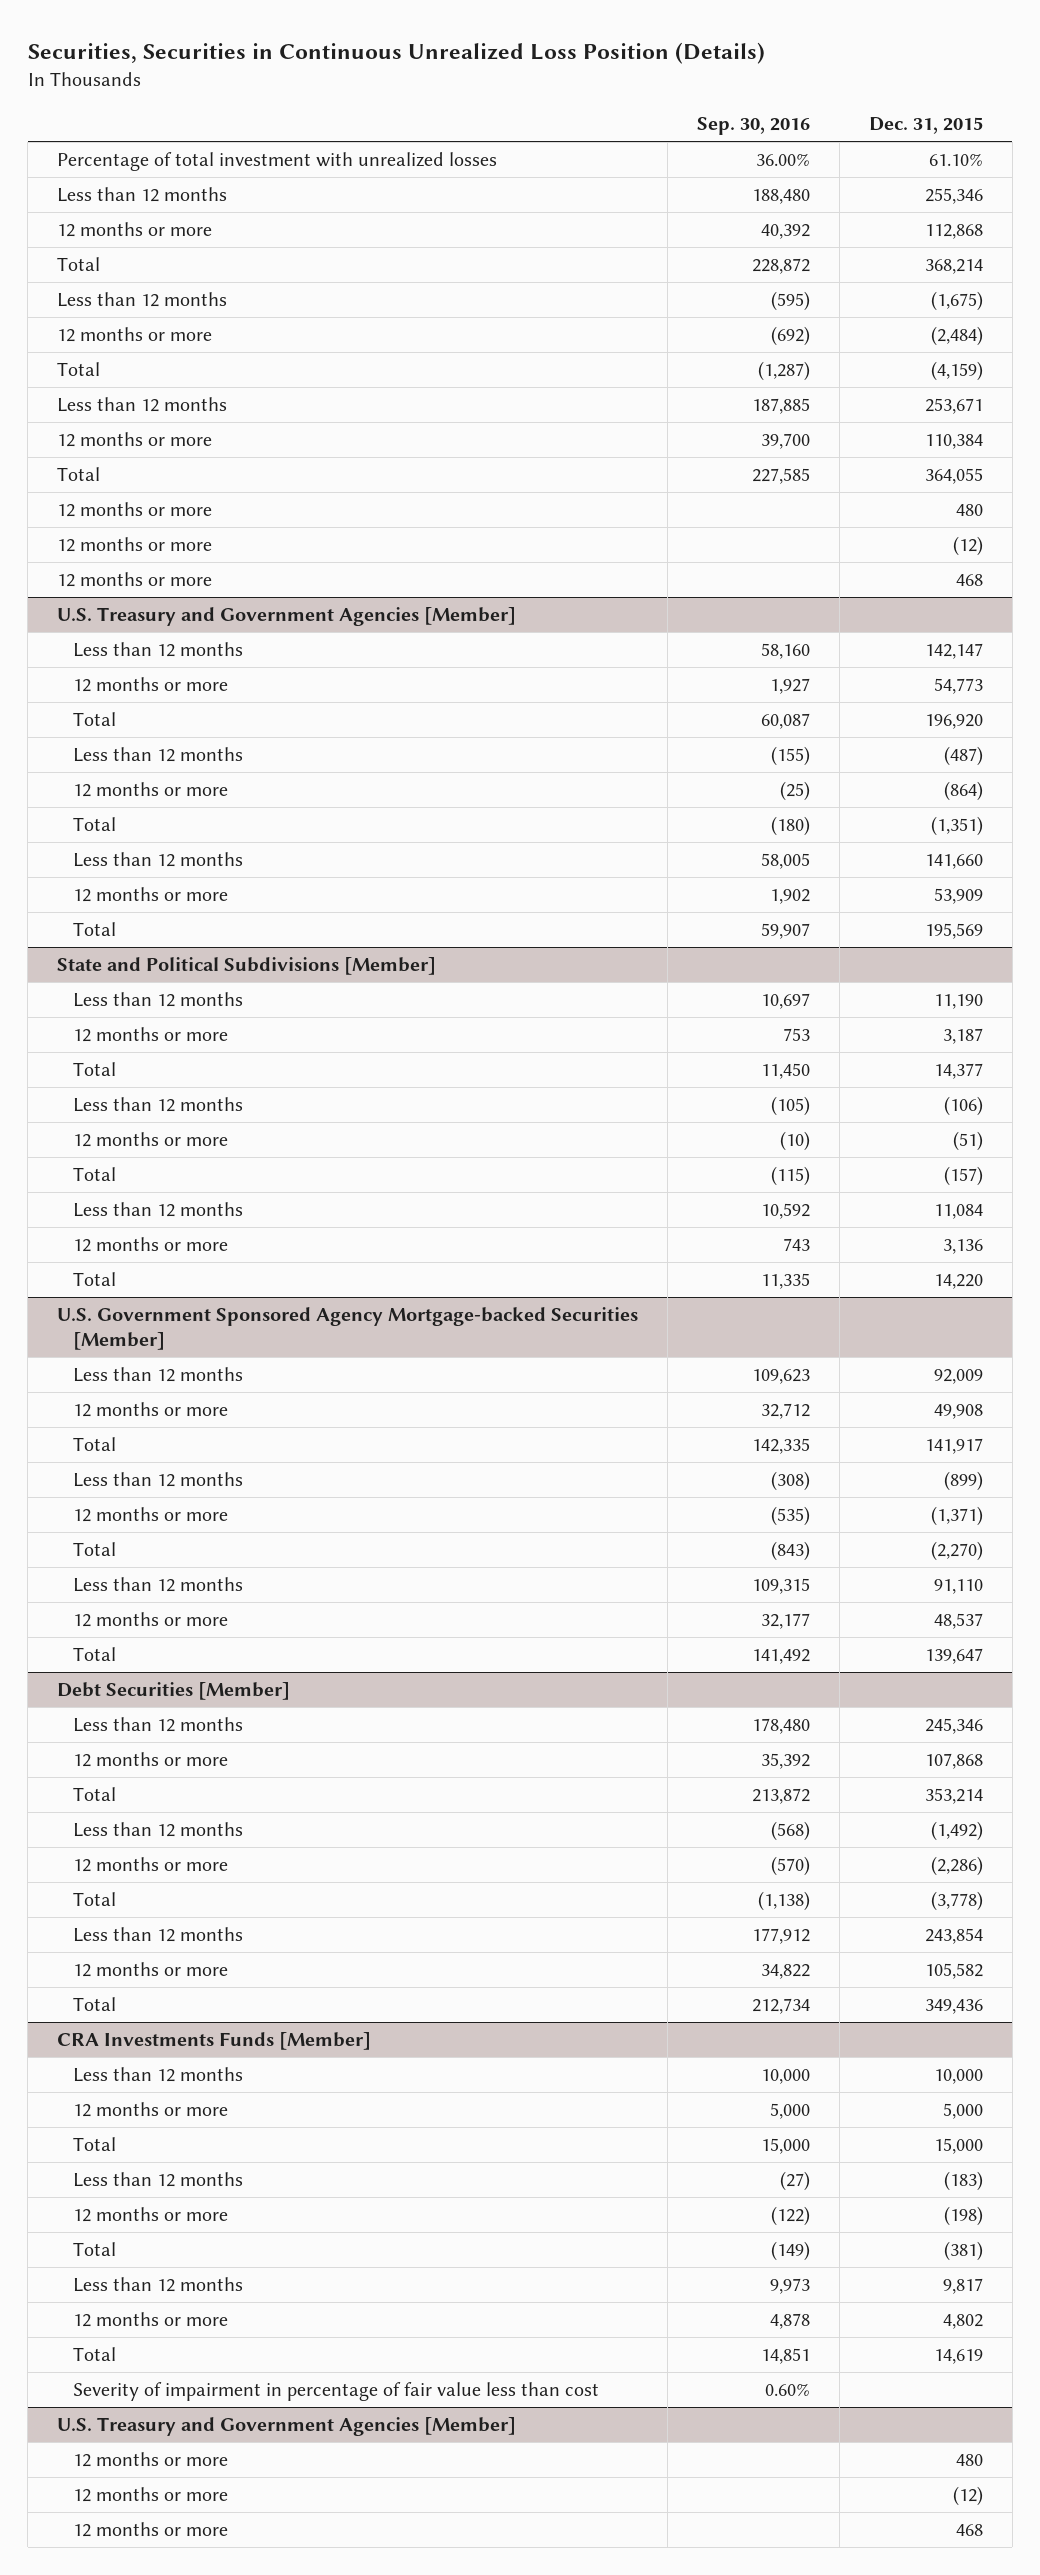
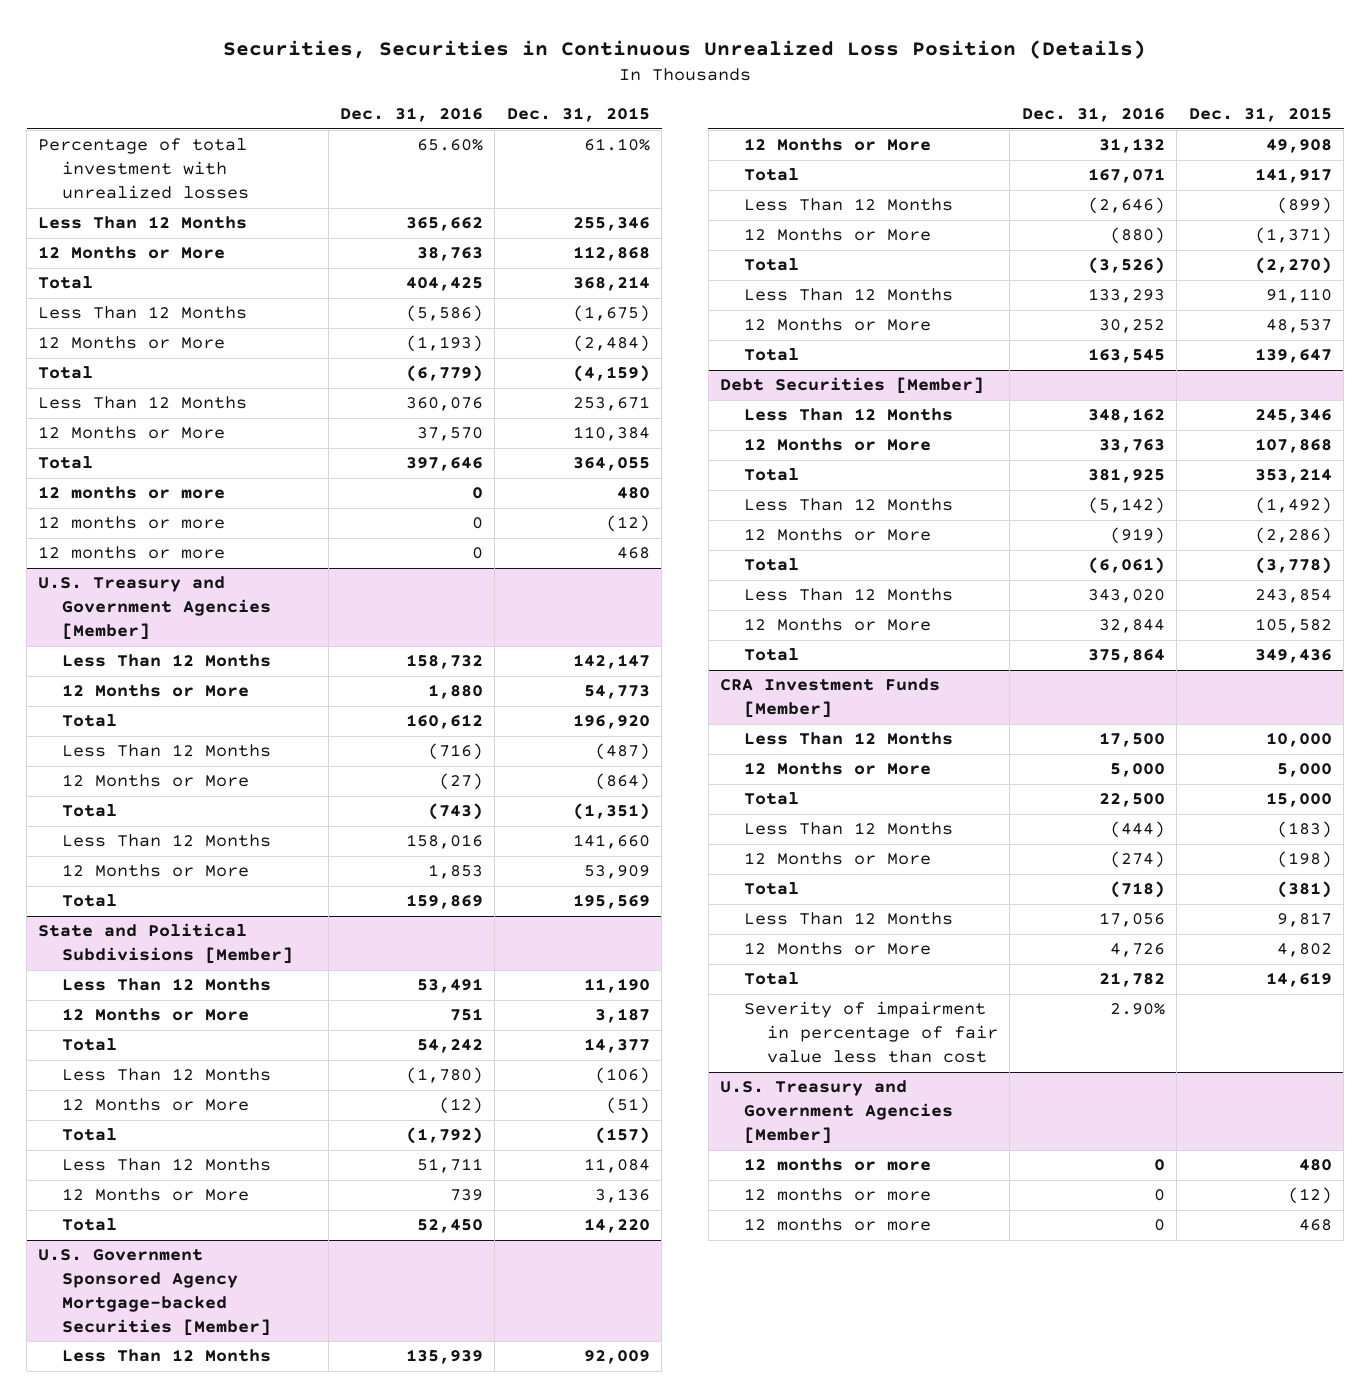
[696,116,810,135] Sep. 30, 2016 -> none
none -> [340,107,484,123] Dec. 31, 2016
[56,187,227,203] Less than 12 months -> [38,216,248,230] Less Than 12 Months
[56,222,212,238] 12 months or more -> [38,246,226,260] 12 Months or More
[56,292,227,308] Less than 12 months -> [38,306,248,320] Less Than 12 Months
[56,327,212,343] 12 months or more -> [38,336,226,350] 12 Months or More
[56,397,227,413] Less than 12 months -> [38,396,248,410] Less Than 12 Months
[56,432,212,448] 12 months or more -> [38,426,226,440] 12 Months or More
[72,642,243,658] Less than 12 months -> [61,654,271,668] Less Than 12 Months
[72,677,228,693] 12 months or more -> [61,684,249,698] 12 Months or More
[72,747,243,763] Less than 12 months -> [61,744,271,758] Less Than 12 Months
[72,782,228,798] 12 months or more -> [61,774,249,788] 12 Months or More
[72,852,243,868] Less than 12 months -> [61,834,271,848] Less Than 12 Months
[72,887,228,903] 12 months or more -> [61,864,249,878] 12 Months or More
[72,992,243,1008] Less than 12 months -> [61,978,271,992] Less Than 12 Months
[72,1027,228,1043] 12 months or more -> [61,1008,249,1022] 12 Months or More
[72,1097,243,1113] Less than 12 months -> [61,1068,271,1082] Less Than 12 Months
[72,1132,228,1148] 12 months or more -> [61,1098,249,1112] 12 Months or More
[72,1202,243,1218] Less than 12 months -> [61,1158,271,1172] Less Than 12 Months
[72,1237,228,1253] 12 months or more -> [61,1188,249,1202] 12 Months or More
[72,1367,243,1383] Less than 12 months -> [61,1349,271,1363] Less Than 12 Months
[72,1402,228,1418] 12 months or more -> [743,138,931,152] 12 Months or More
[72,1472,243,1488] Less than 12 months -> [743,198,953,212] Less Than 12 Months
[72,1507,228,1523] 12 months or more -> [743,228,931,242] 12 Months or More
[72,1577,243,1593] Less than 12 months -> [743,288,953,302] Less Than 12 Months
[72,1612,228,1628] 12 months or more -> [743,318,931,332] 12 Months or More
[72,1717,243,1733] Less than 12 months -> [743,408,953,422] Less Than 12 Months
[72,1752,228,1768] 12 months or more -> [743,438,931,452] 12 Months or More
[72,1822,243,1838] Less than 12 months -> [743,498,953,512] Less Than 12 Months
[72,1857,228,1873] 12 months or more -> [743,528,931,542] 12 Months or More
[72,1927,243,1943] Less than 12 months -> [743,588,953,602] Less Than 12 Months
[72,1962,228,1978] 12 months or more -> [743,618,931,632] 12 Months or More
[56,2032,371,2051] CRA Investments Funds [Member] -> [720,678,941,719] CRA Investment Funds [Member]
[72,2067,243,2083] Less than 12 months -> [743,732,953,746] Less Than 12 Months
[72,2102,228,2118] 12 months or more -> [743,762,931,776] 12 Months or More
[72,2172,243,2188] Less than 12 months -> [743,822,953,836] Less Than 12 Months
[72,2207,228,2223] 12 months or more -> [743,852,931,866] 12 Months or More
[72,2277,243,2293] Less than 12 months -> [743,912,953,926] Less Than 12 Months
[72,2312,228,2328] 12 months or more -> [743,942,931,956] 12 Months or More

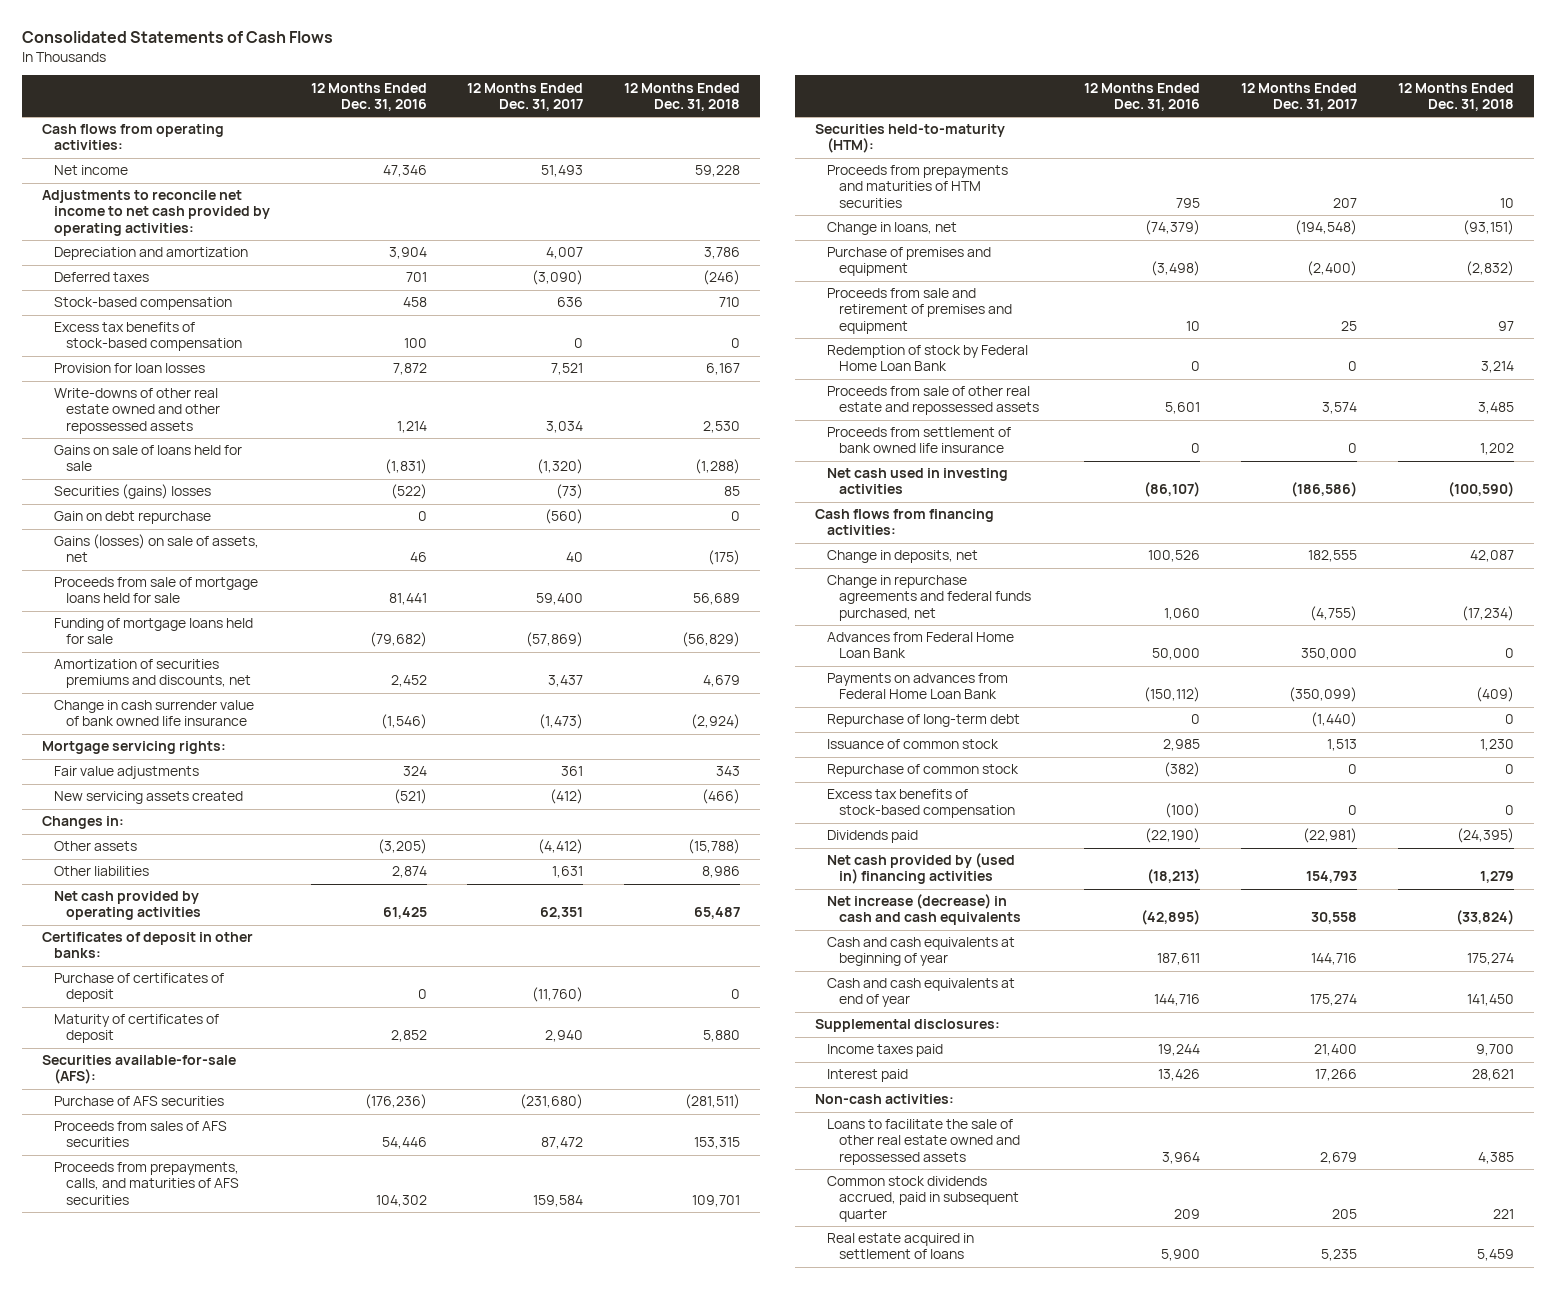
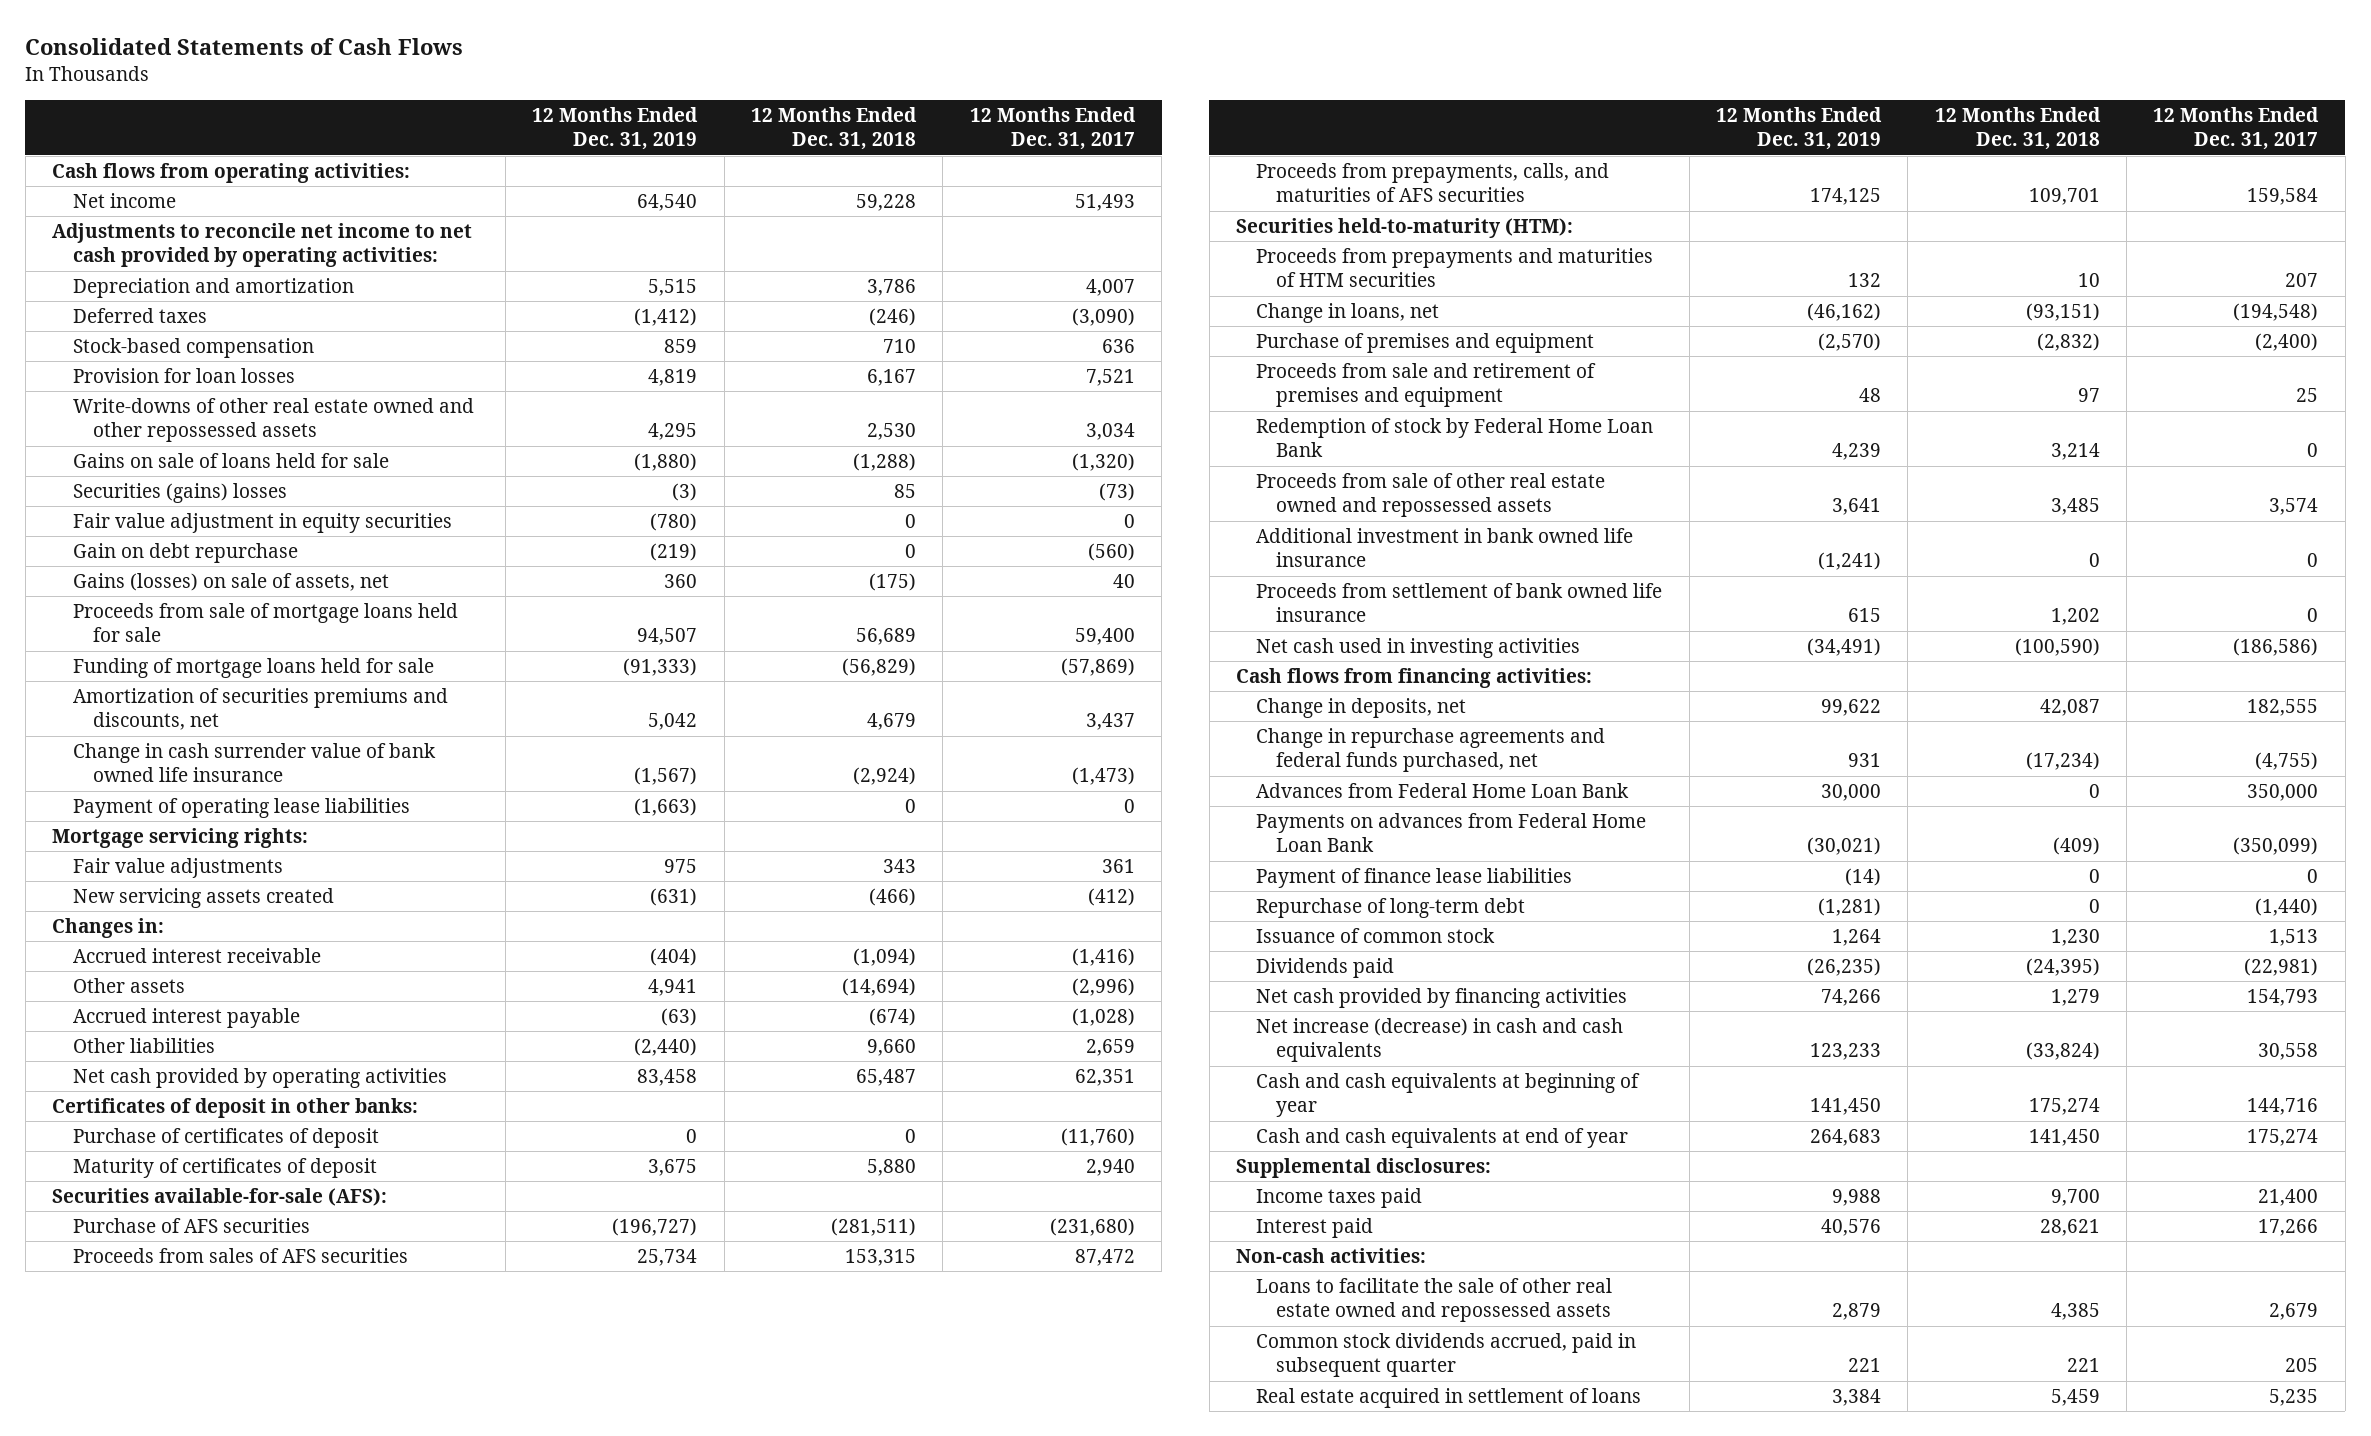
[310,82,427,111] 12 Months Ended Dec. 31, 2016 -> none
none -> [532,106,699,151] 12 Months Ended Dec. 31, 2019
[53,322,242,352] Excess tax benefits of stock-based compensation -> none
none -> [72,512,452,533] Fair value adjustment in equity securities
none -> [72,797,410,818] Payment of operating lease liabilities
none -> [72,947,321,963] Accrued interest receivable
[538,839,584,855] (4,412) -> [1071,977,1135,996] (2,996)
[688,839,741,855] (15,788) -> [841,977,916,996] (14,694)
none -> [72,1007,300,1028] Accrued interest payable
[552,866,584,879] 1,631 -> [1085,1038,1135,1056] 2,659
[702,866,741,879] 8,986 -> [866,1038,916,1056] 9,660
[827,386,1040,416] Proceeds from sale of other real estate and repossessed assets -> [1256,472,1606,518] Proceeds from sale of other real estate owned and repossessed assets
none -> [1256,527,1634,568] Additional investment in bank owned life insurance
none -> [1256,867,1573,888] Payment of finance lease liabilities
[827,764,1020,778] Repurchase of common stock -> none
[827,789,1016,819] Excess tax benefits of stock-based compensation -> none
[827,853,1016,885] Net cash provided by (used in) financing activities -> [1256,987,1628,1008] Net cash provided by financing activities

